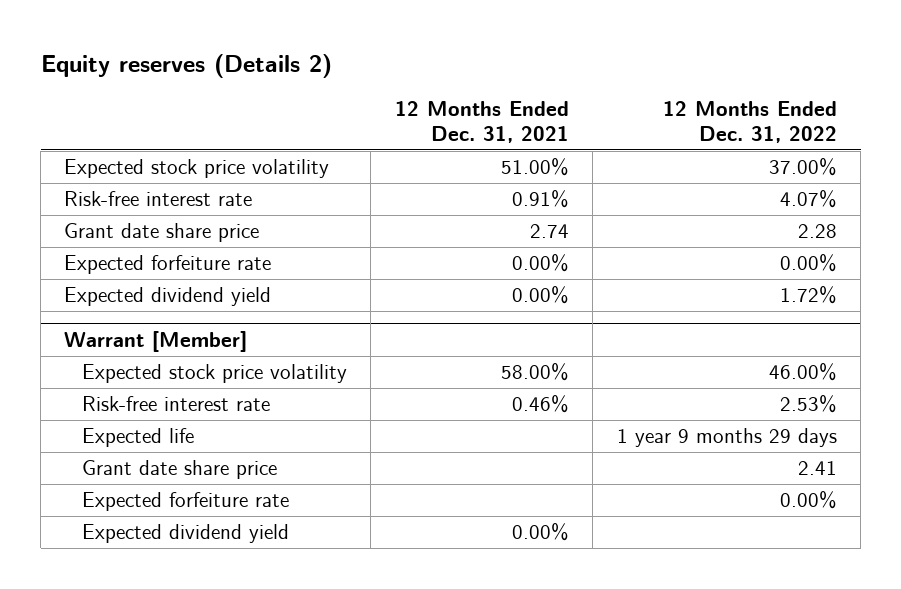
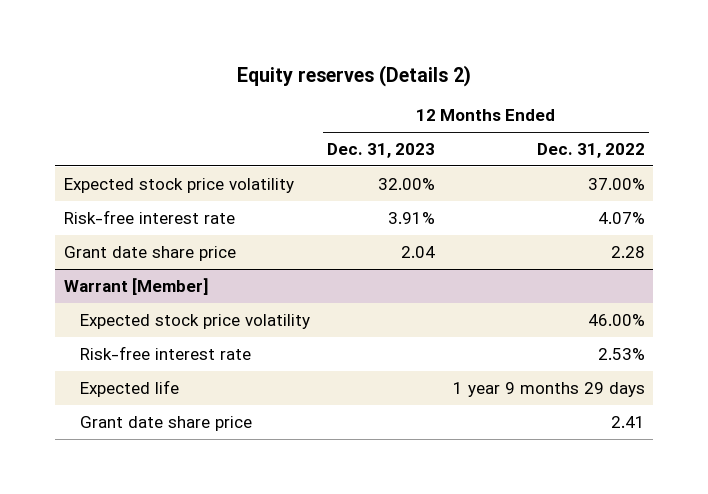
[394,100,569,143] 12 Months Ended Dec. 31, 2021 -> none
none -> [327,143,436,159] Dec. 31, 2023
[64,255,272,275] Expected forfeiture rate -> none
[64,287,272,307] Expected dividend yield -> none
[82,492,290,512] Expected forfeiture rate -> none
[82,524,290,544] Expected dividend yield -> none

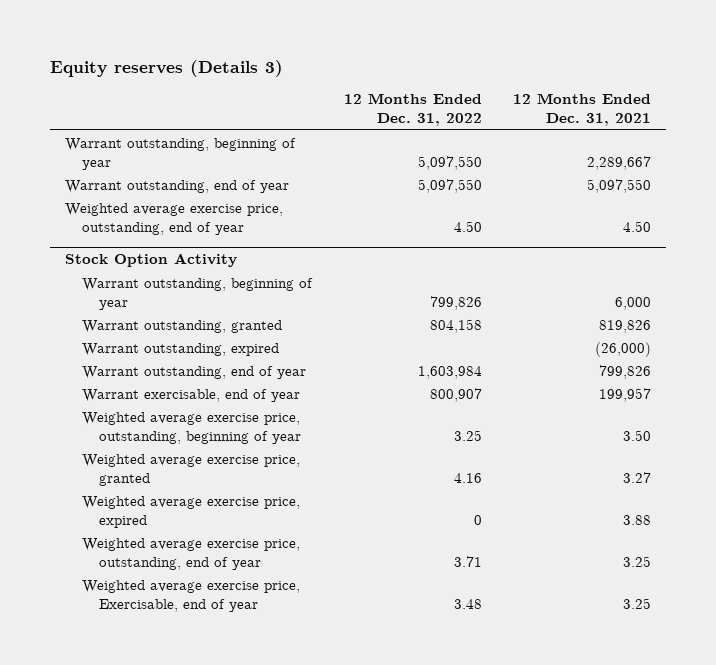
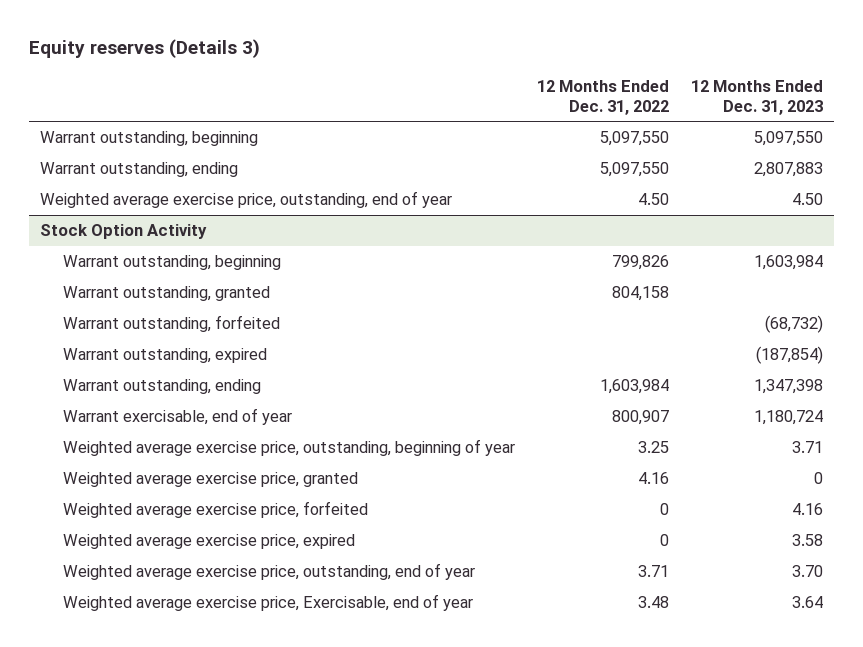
[512,93,651,127] 12 Months Ended Dec. 31, 2021 -> none
none -> [690,80,823,115] 12 Months Ended Dec. 31, 2023
[65,137,297,170] Warrant outstanding, beginning of year -> [39,131,258,147] Warrant outstanding, beginning
[65,179,290,193] Warrant outstanding, end of year -> [39,162,238,178] Warrant outstanding, ending
[82,277,314,310] Warrant outstanding, beginning of year -> [62,255,281,271] Warrant outstanding, beginning
none -> [62,315,280,333] Warrant outstanding, forfeited
[82,365,307,379] Warrant outstanding, end of year -> [62,379,261,395] Warrant outstanding, ending
none -> [62,501,368,519] Weighted average exercise price, forfeited

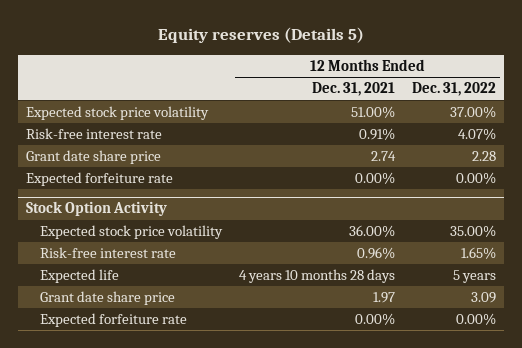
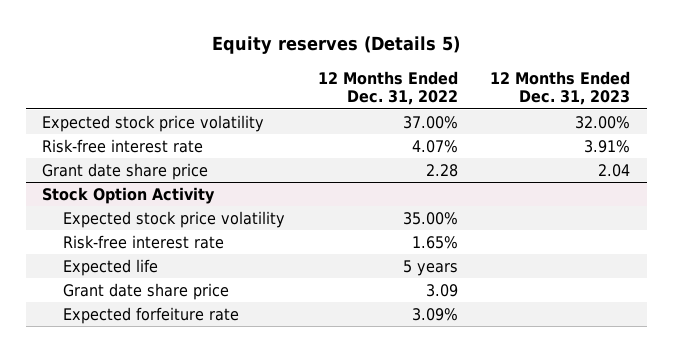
[312,82,396,97] Dec. 31, 2021 -> none
none -> [490,70,631,106] 12 Months Ended Dec. 31, 2023
[26,172,174,187] Expected forfeiture rate -> none
[455,313,496,326] 0.00% -> [411,307,458,321] 3.09%

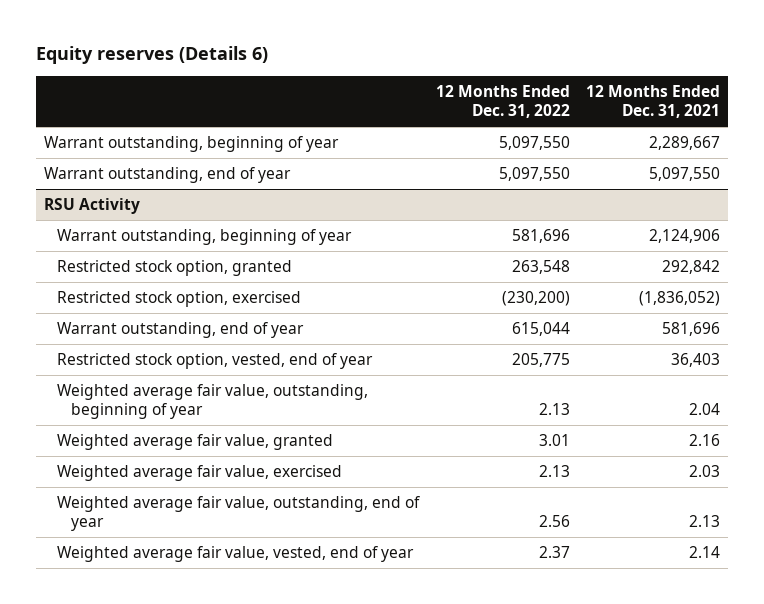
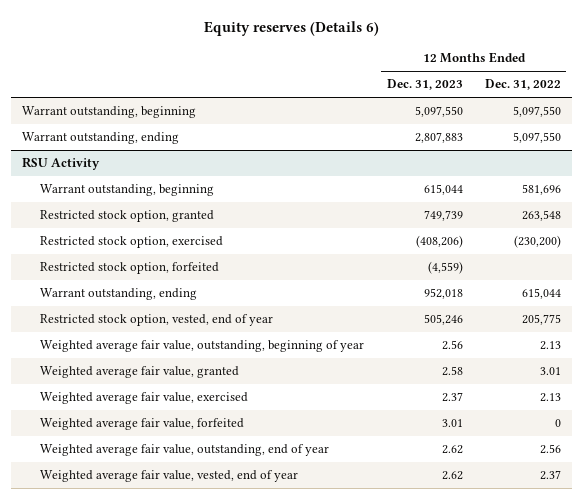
[585,84,720,119] 12 Months Ended Dec. 31, 2021 -> none
none -> [386,79,463,91] Dec. 31, 2023
[44,136,340,153] Warrant outstanding, beginning of year -> [22,106,197,119] Warrant outstanding, beginning
[44,167,292,184] Warrant outstanding, end of year -> [22,132,180,145] Warrant outstanding, ending
[57,229,353,246] Warrant outstanding, beginning of year -> [40,184,215,197] Warrant outstanding, beginning
none -> [40,262,220,275] Restricted stock option, forfeited
[57,322,305,339] Warrant outstanding, end of year -> [40,288,198,301] Warrant outstanding, ending
none -> [40,418,245,431] Weighted average fair value, forfeited

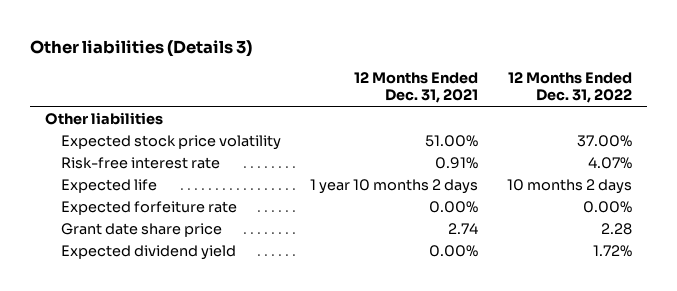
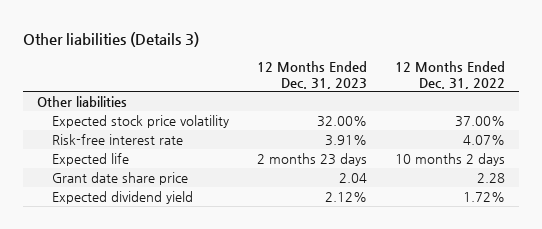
[354,72,479,104] 12 Months Ended Dec. 31, 2021 -> none
none -> [256,60,367,89] 12 Months Ended Dec. 31, 2023
[61,200,238,215] Expected forfeiture rate -> none

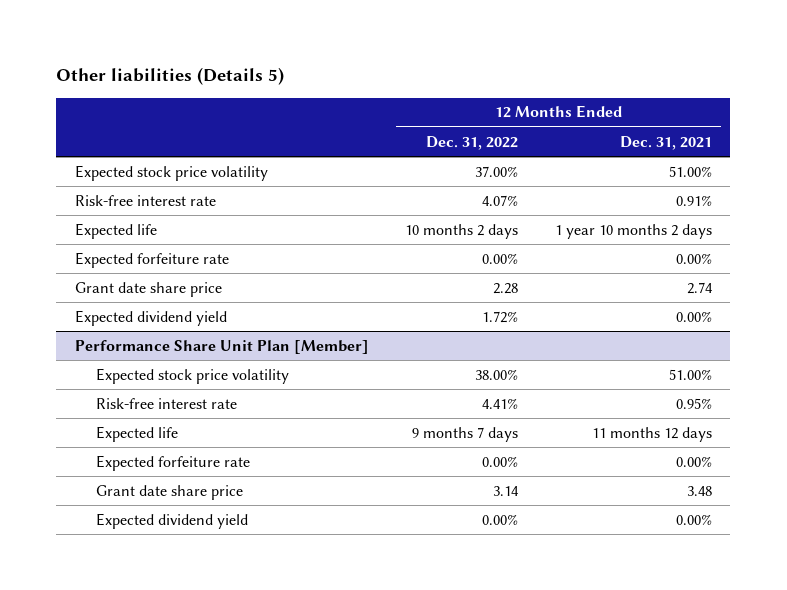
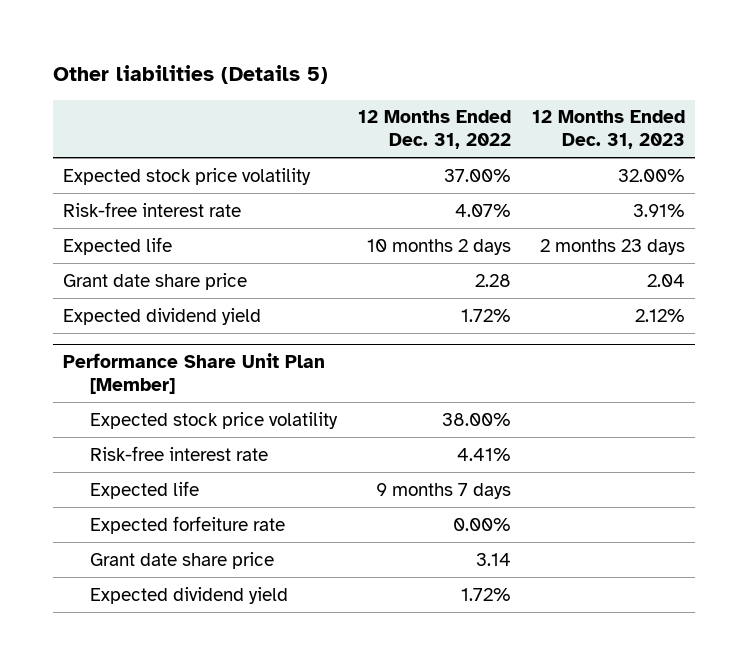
[620,135,713,150] Dec. 31, 2021 -> none
none -> [531,110,685,150] 12 Months Ended Dec. 31, 2023
[74,251,229,268] Expected forfeiture rate -> none
[482,513,519,525] 0.00% -> [461,587,512,601] 1.72%

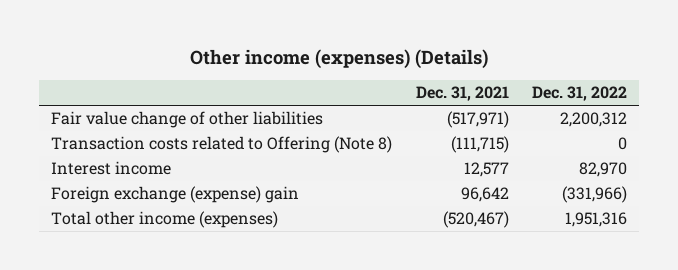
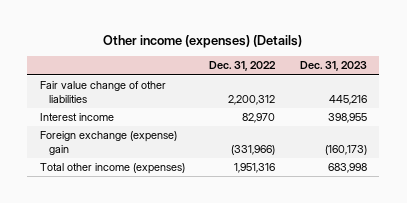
[415,86,509,102] Dec. 31, 2021 -> none
none -> [300,61,368,72] Dec. 31, 2023
[50,136,392,154] Transaction costs related to Offering (Note 8) -> none

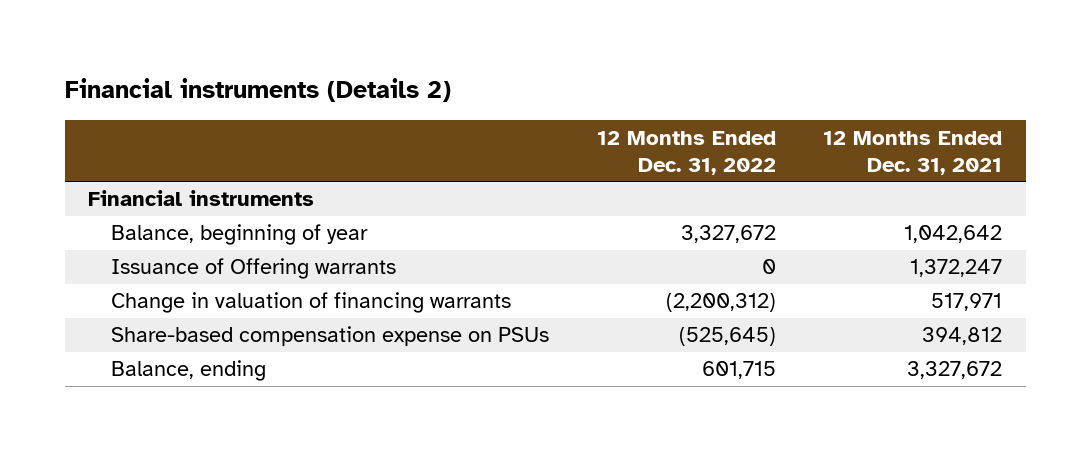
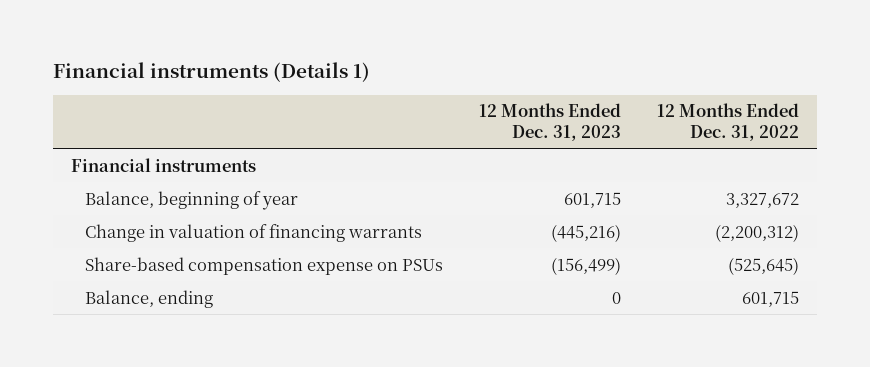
[64,78,451,103] Financial instruments (Details 2) -> [52,62,370,83] Financial instruments (Details 1)
[823,130,1003,175] 12 Months Ended Dec. 31, 2021 -> none
none -> [479,103,622,141] 12 Months Ended Dec. 31, 2023
[110,258,396,280] Issuance of Offering warrants -> none

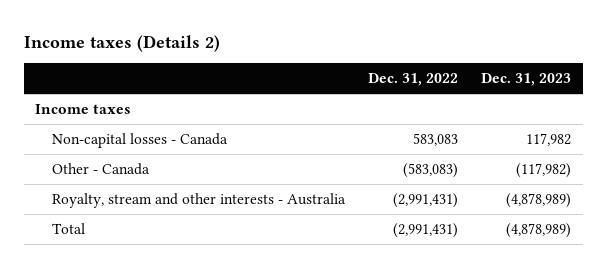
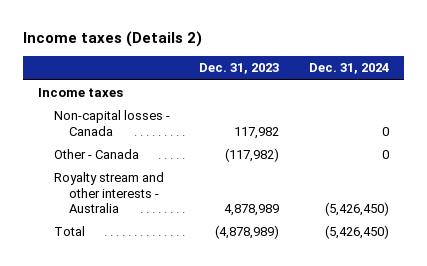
[368,73,459,87] Dec. 31, 2022 -> none
none -> [308,63,389,75] Dec. 31, 2024
[52,193,347,209] Royalty, stream and other interests - Australia -> [53,172,164,213] Royalty stream and other interests - Australia
[506,193,572,209] (4,878,989) -> [224,203,280,216] 4,878,989

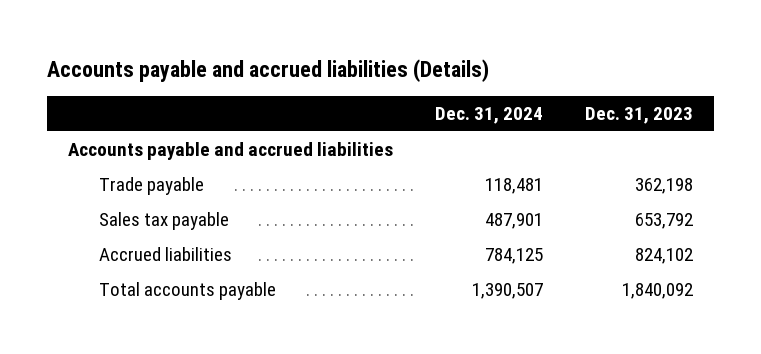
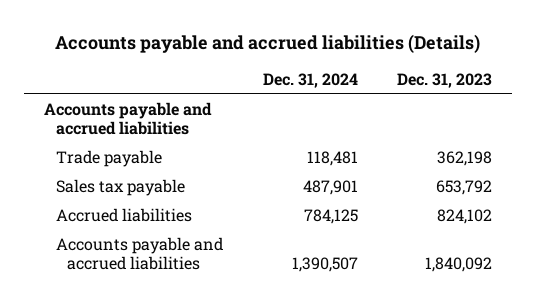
[98,282,276,301] Total accounts payable -> [55,237,223,271] Accounts payable and accrued liabilities

